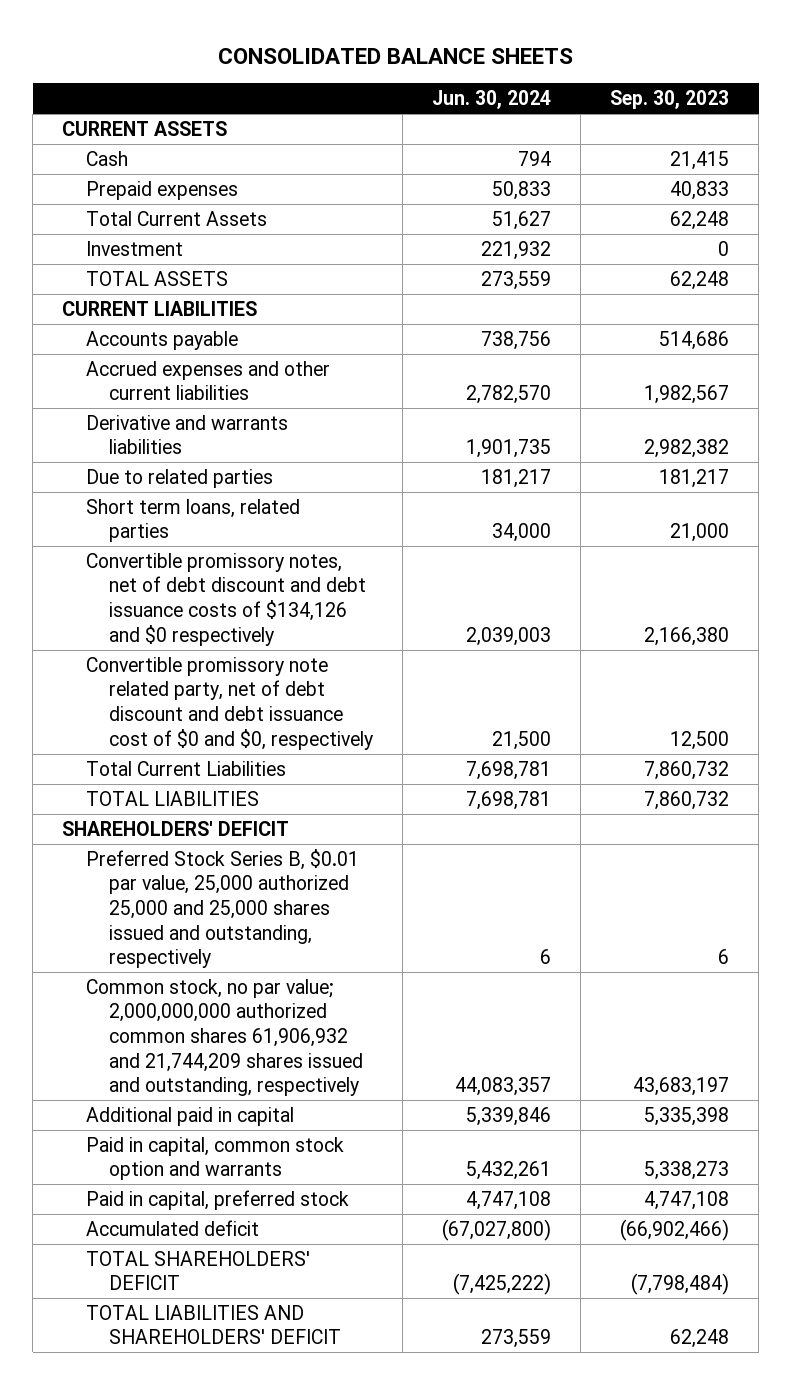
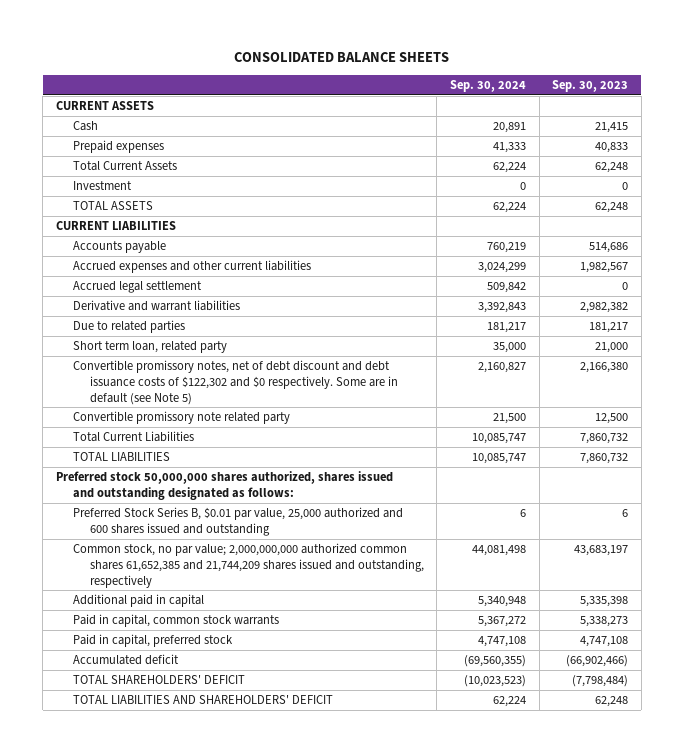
[432,90,552,110] Jun. 30, 2024 -> none
none -> [449,79,526,92] Sep. 30, 2024
none -> [72,280,202,293] Accrued legal settlement
[85,414,288,455] Derivative and warrants liabilities -> [72,299,240,311] Derivative and warrant liabilities
[85,498,300,543] Short term loans, related parties -> [72,340,227,353] Short term loan, related party
[85,552,367,646] Convertible promissory notes, net of debt discount and debt issuance costs of $134,126 and $0 respectively -> [72,359,398,405] Convertible promissory notes, net of debt discount and debt issuance costs of $122,302 and $0 respectively. Some are in default (see Note 5)
[85,656,374,750] Convertible promissory note related party, net of debt discount and debt issuance cost of $0 and $0, respectively -> [72,410,290,424] Convertible promissory note related party
[62,820,290,836] SHAREHOLDERS' DEFICIT -> none
none -> [55,470,393,500] Preferred stock 50,000,000 shares authorized, shares issued and outstanding designated as follows:
[85,848,359,969] Preferred Stock Series B, $0.01 par value, 25,000 authorized 25,000 and 25,000 shares issued and outstanding, respectively -> [72,506,403,536] Preferred Stock Series B, $0.01 par value, 25,000 authorized and 600 shares issued and outstanding
[85,978,364,1097] Common stock, no par value; 2,000,000,000 authorized common shares 61,906,932 and 21,744,209 shares issued and outstanding, respectively -> [72,542,424,588] Common stock, no par value; 2,000,000,000 authorized common shares 61,652,385 and 21,744,209 shares issued and outstanding, respectively
[85,1136,344,1181] Paid in capital, common stock option and warrants -> [72,613,279,627] Paid in capital, common stock warrants

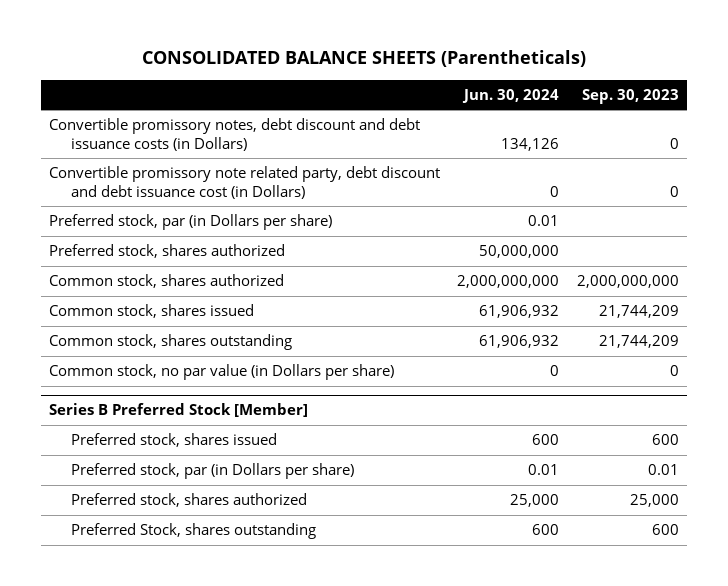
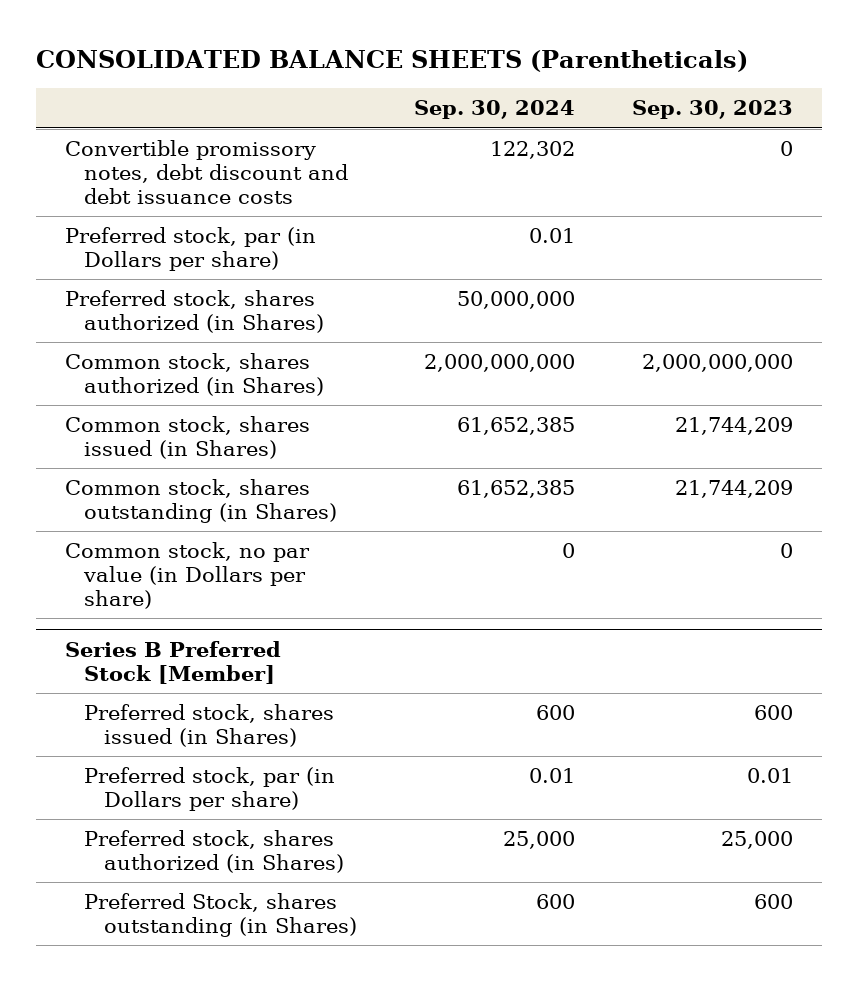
[462,88,560,103] Jun. 30, 2024 -> none
none -> [414,100,576,120] Sep. 30, 2024
[49,166,441,199] Convertible promissory note related party, debt discount and debt issuance cost (in Dollars) -> none
[49,118,421,151] Convertible promissory notes, debt discount and debt issuance costs (in Dollars) -> [64,140,349,204] Convertible promissory notes, debt discount and debt issuance costs
[49,244,286,259] Preferred stock, shares authorized -> [64,290,325,333] Preferred stock, shares authorized (in Shares)
[49,274,285,289] Common stock, shares authorized -> [64,353,325,396] Common stock, shares authorized (in Shares)
[49,304,255,319] Common stock, shares issued -> [64,416,310,459] Common stock, shares issued (in Shares)
[49,334,293,351] Common stock, shares outstanding -> [64,479,338,523] Common stock, shares outstanding (in Shares)
[71,433,278,448] Preferred stock, shares issued -> [84,704,335,747] Preferred stock, shares issued (in Shares)
[71,493,308,508] Preferred stock, shares authorized -> [84,830,345,873] Preferred stock, shares authorized (in Shares)
[71,523,317,540] Preferred Stock, shares outstanding -> [84,893,358,937] Preferred Stock, shares outstanding (in Shares)

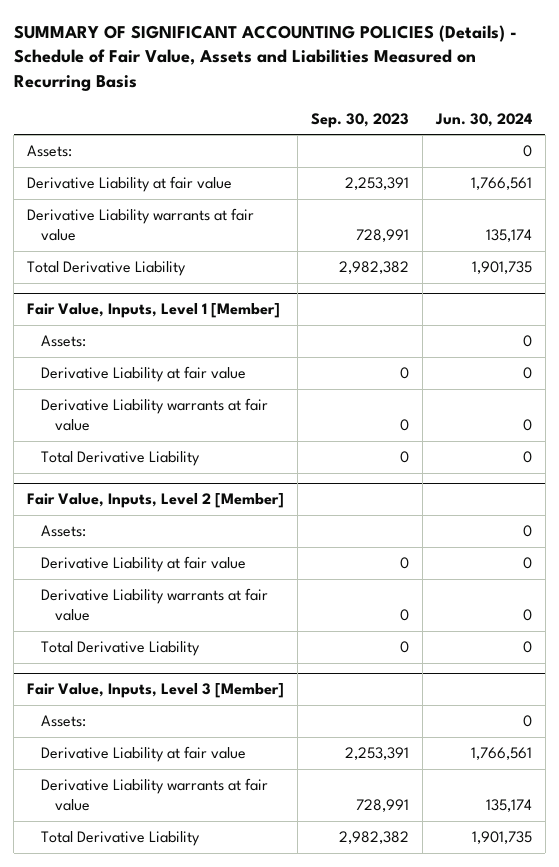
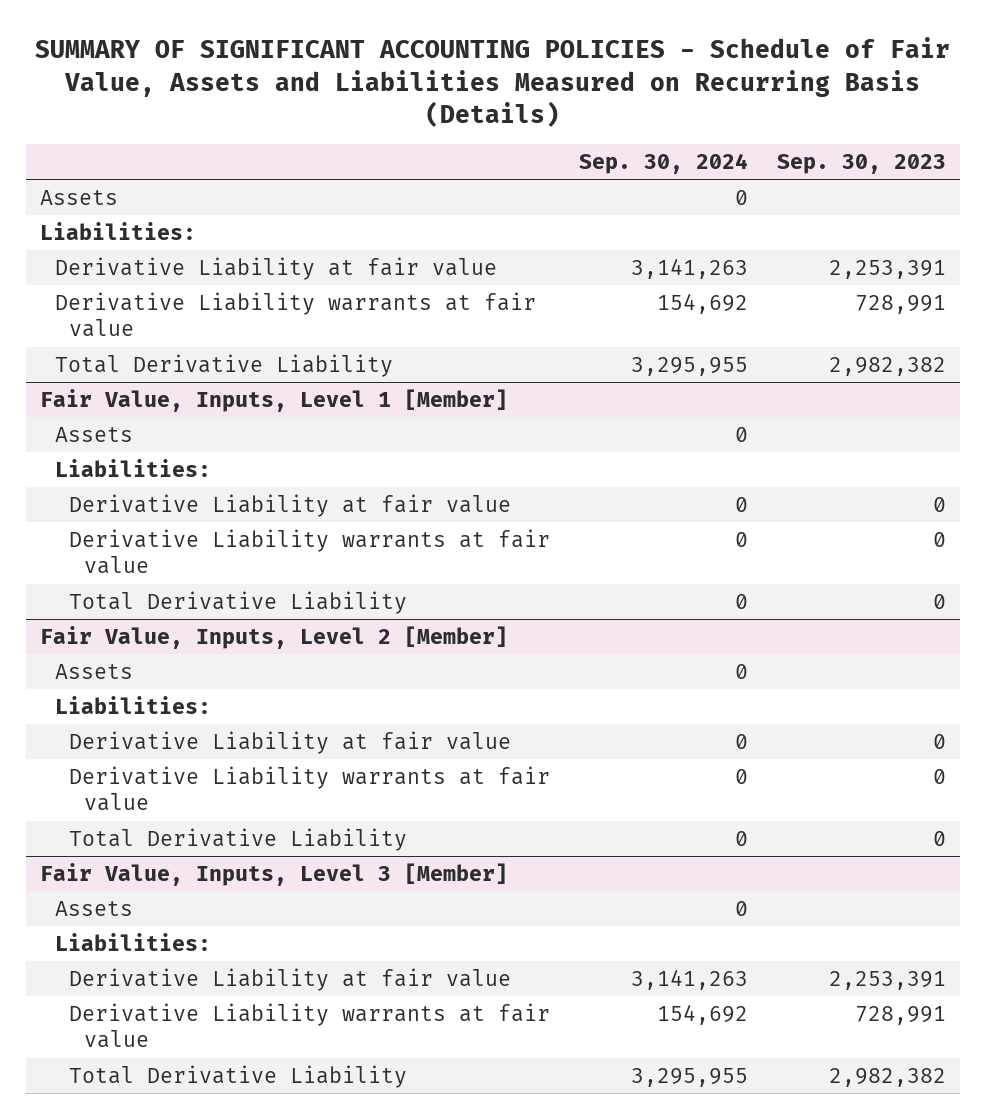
[13,24,517,91] SUMMARY OF SIGNIFICANT ACCOUNTING POLICIES (Details) - Schedule of Fair Value, Assets and Liabilities Measured on Recurring Basis -> [34,37,950,127] SUMMARY OF SIGNIFICANT ACCOUNTING POLICIES - Schedule of Fair Value, Assets and Liabilities Measured on Recurring Basis (Details)
[434,112,532,127] Jun. 30, 2024 -> none
none -> [579,152,749,174] Sep. 30, 2024
[26,145,72,158] Assets: -> [39,190,118,206] Assets
none -> [39,222,196,241] Liabilities:
[41,335,87,348] Assets: -> [54,427,133,443] Assets
none -> [54,459,211,478] Liabilities:
[41,525,87,538] Assets: -> [54,664,133,680] Assets
none -> [54,696,211,715] Liabilities:
[41,715,87,728] Assets: -> [54,901,133,917] Assets
none -> [54,933,211,952] Liabilities:

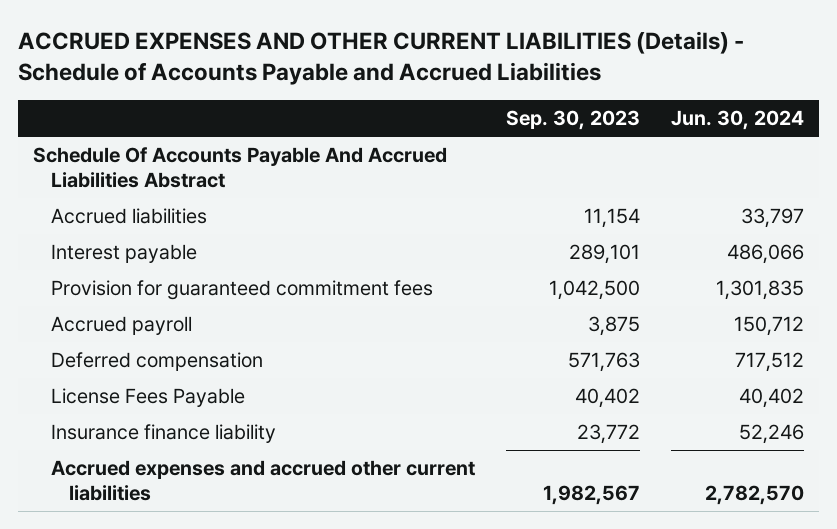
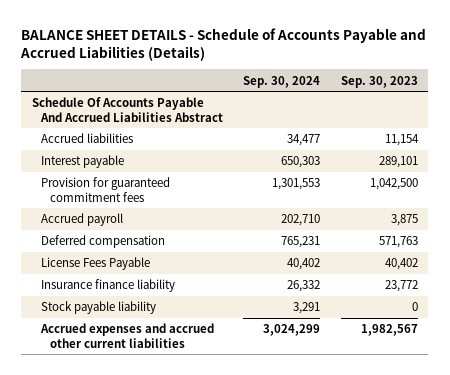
[17,30,744,85] ACCRUED EXPENSES AND OTHER CURRENT LIABILITIES (Details) - Schedule of Accounts Payable and Accrued Liabilities -> [20,27,427,61] BALANCE SHEET DETAILS - Schedule of Accounts Payable and Accrued Liabilities (Details)
[670,110,804,131] Jun. 30, 2024 -> none
none -> [243,75,321,88] Sep. 30, 2024
none -> [40,301,156,315] Stock payable liability

